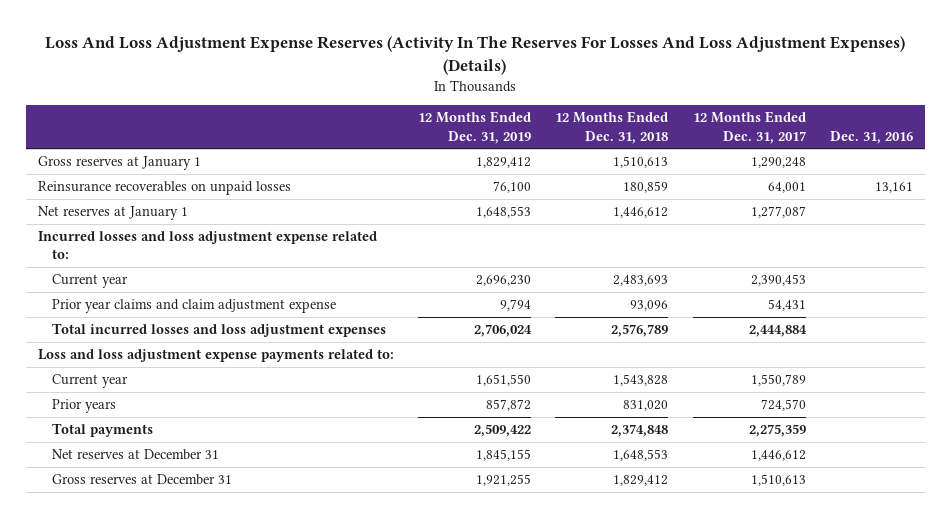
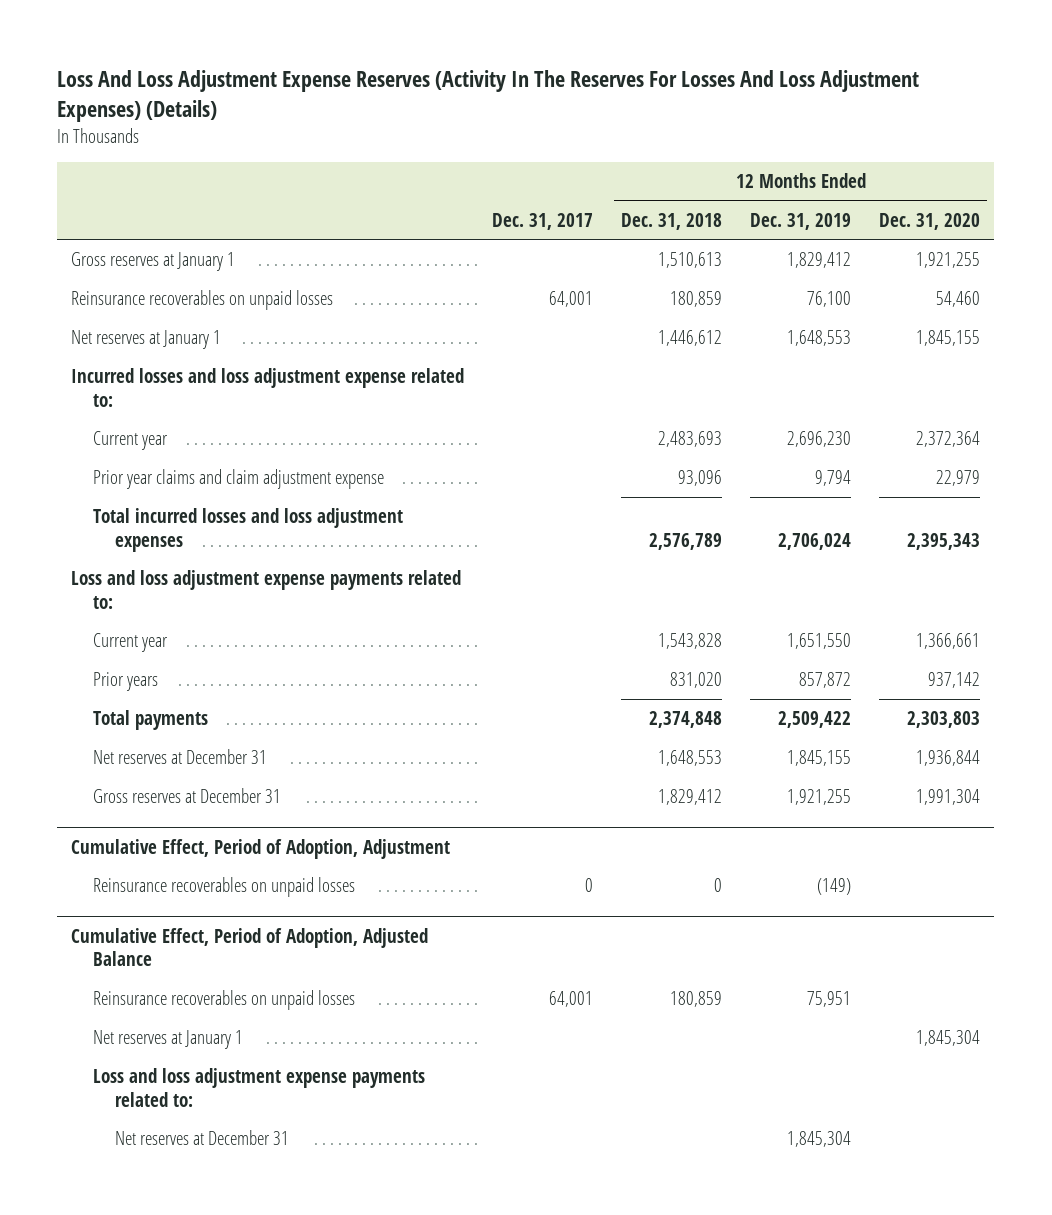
[692,111,806,144] 12 Months Ended Dec. 31, 2017 -> none
[830,130,914,144] Dec. 31, 2016 -> none
none -> [492,212,594,230] Dec. 31, 2017
none -> [879,212,981,230] Dec. 31, 2020
none -> [71,838,451,859] Cumulative Effect, Period of Adoption, Adjustment
none -> [93,877,356,898] Reinsurance recoverables on unpaid losses
none -> [71,927,429,967] Cumulative Effect, Period of Adoption, Adjusted Balance
none -> [93,990,356,1011] Reinsurance recoverables on unpaid losses
none -> [93,1030,244,1050] Net reserves at January 1
none -> [93,1068,426,1107] Loss and loss adjustment expense payments related to:
none -> [115,1130,290,1146] Net reserves at December 31

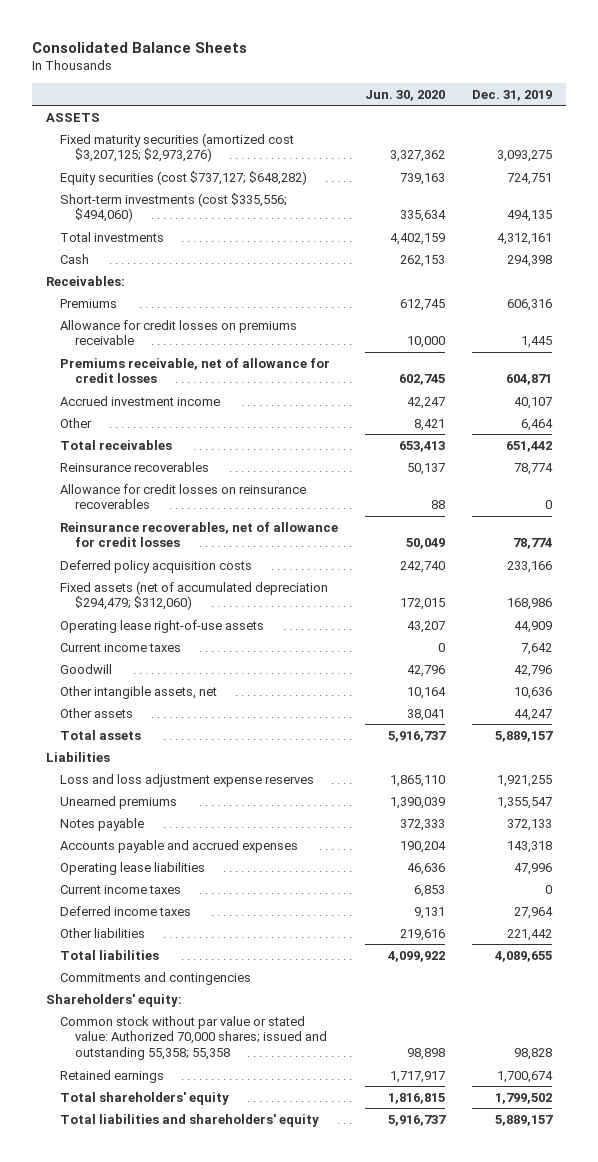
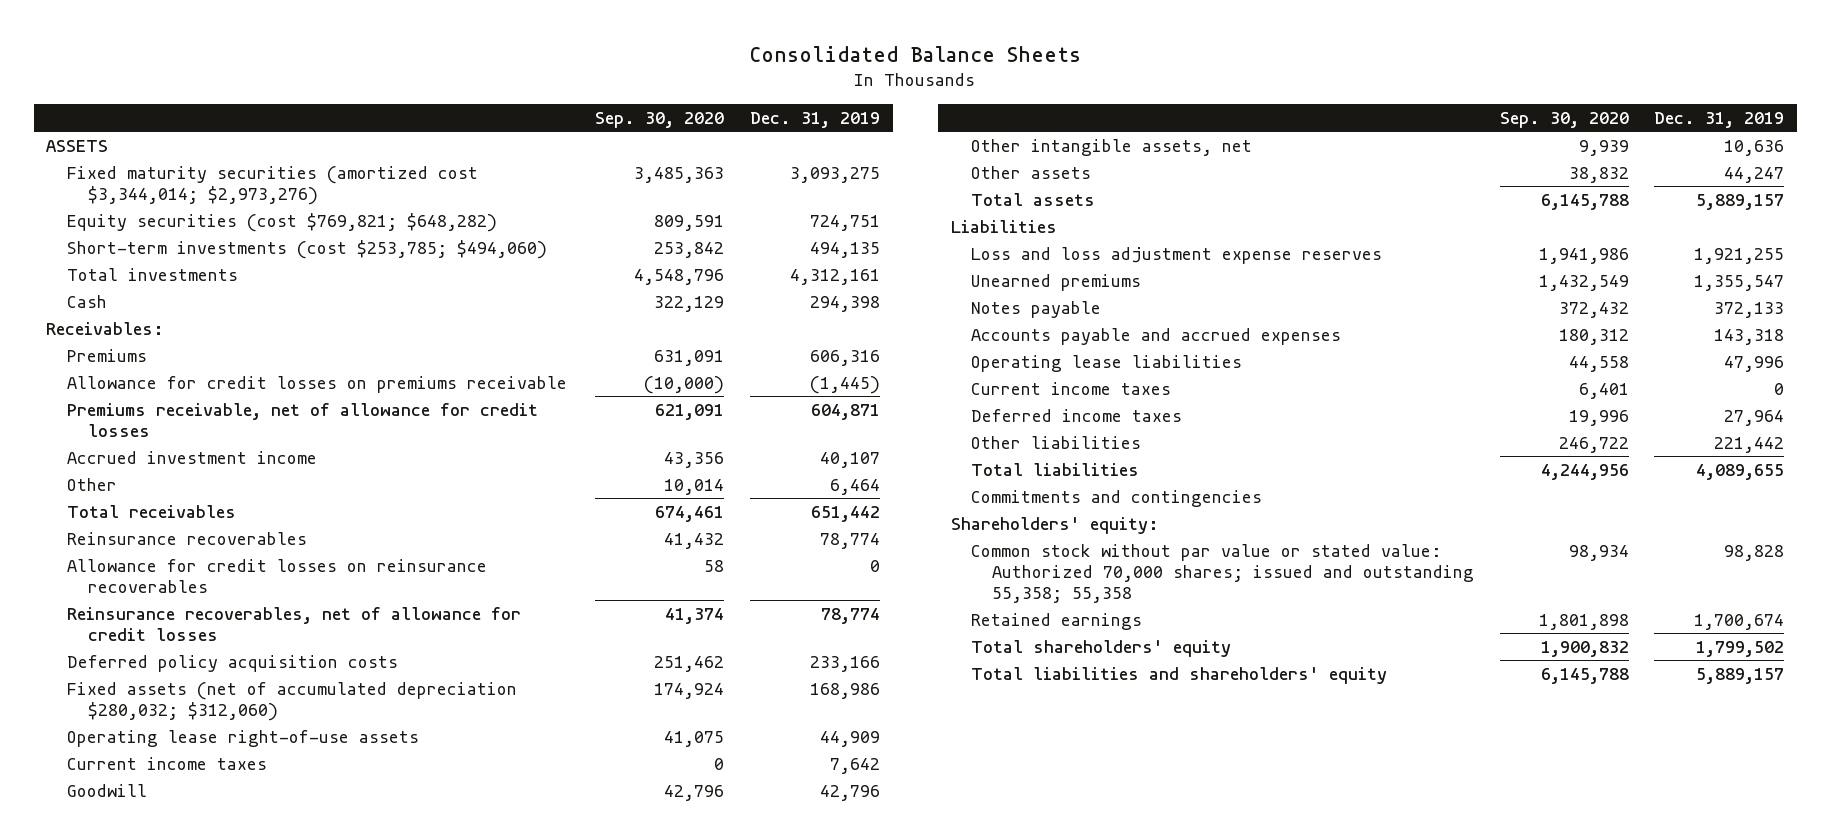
[365,89,446,101] Jun. 30, 2020 -> none
none -> [595,111,725,128] Sep. 30, 2020
[60,132,295,163] Fixed maturity securities (amortized cost $3,207,125; $2,973,276) -> [67,165,479,205] Fixed maturity securities (amortized cost $3,344,014; $2,973,276)
[60,170,308,185] Equity securities (cost $737,127; $648,282) -> [67,212,498,232] Equity securities (cost $769,821; $648,282)
[60,192,288,223] Short-term investments (cost $335,556; $494,060) -> [67,239,548,259] Short-term investments (cost $253,785; $494,060)
[521,336,553,349] 1,445 -> [809,375,880,394] (1,445)
[60,580,329,611] Fixed assets (net of accumulated depreciation $294,479; $312,060) -> [67,681,518,721] Fixed assets (net of accumulated depreciation $280,032; $312,060)

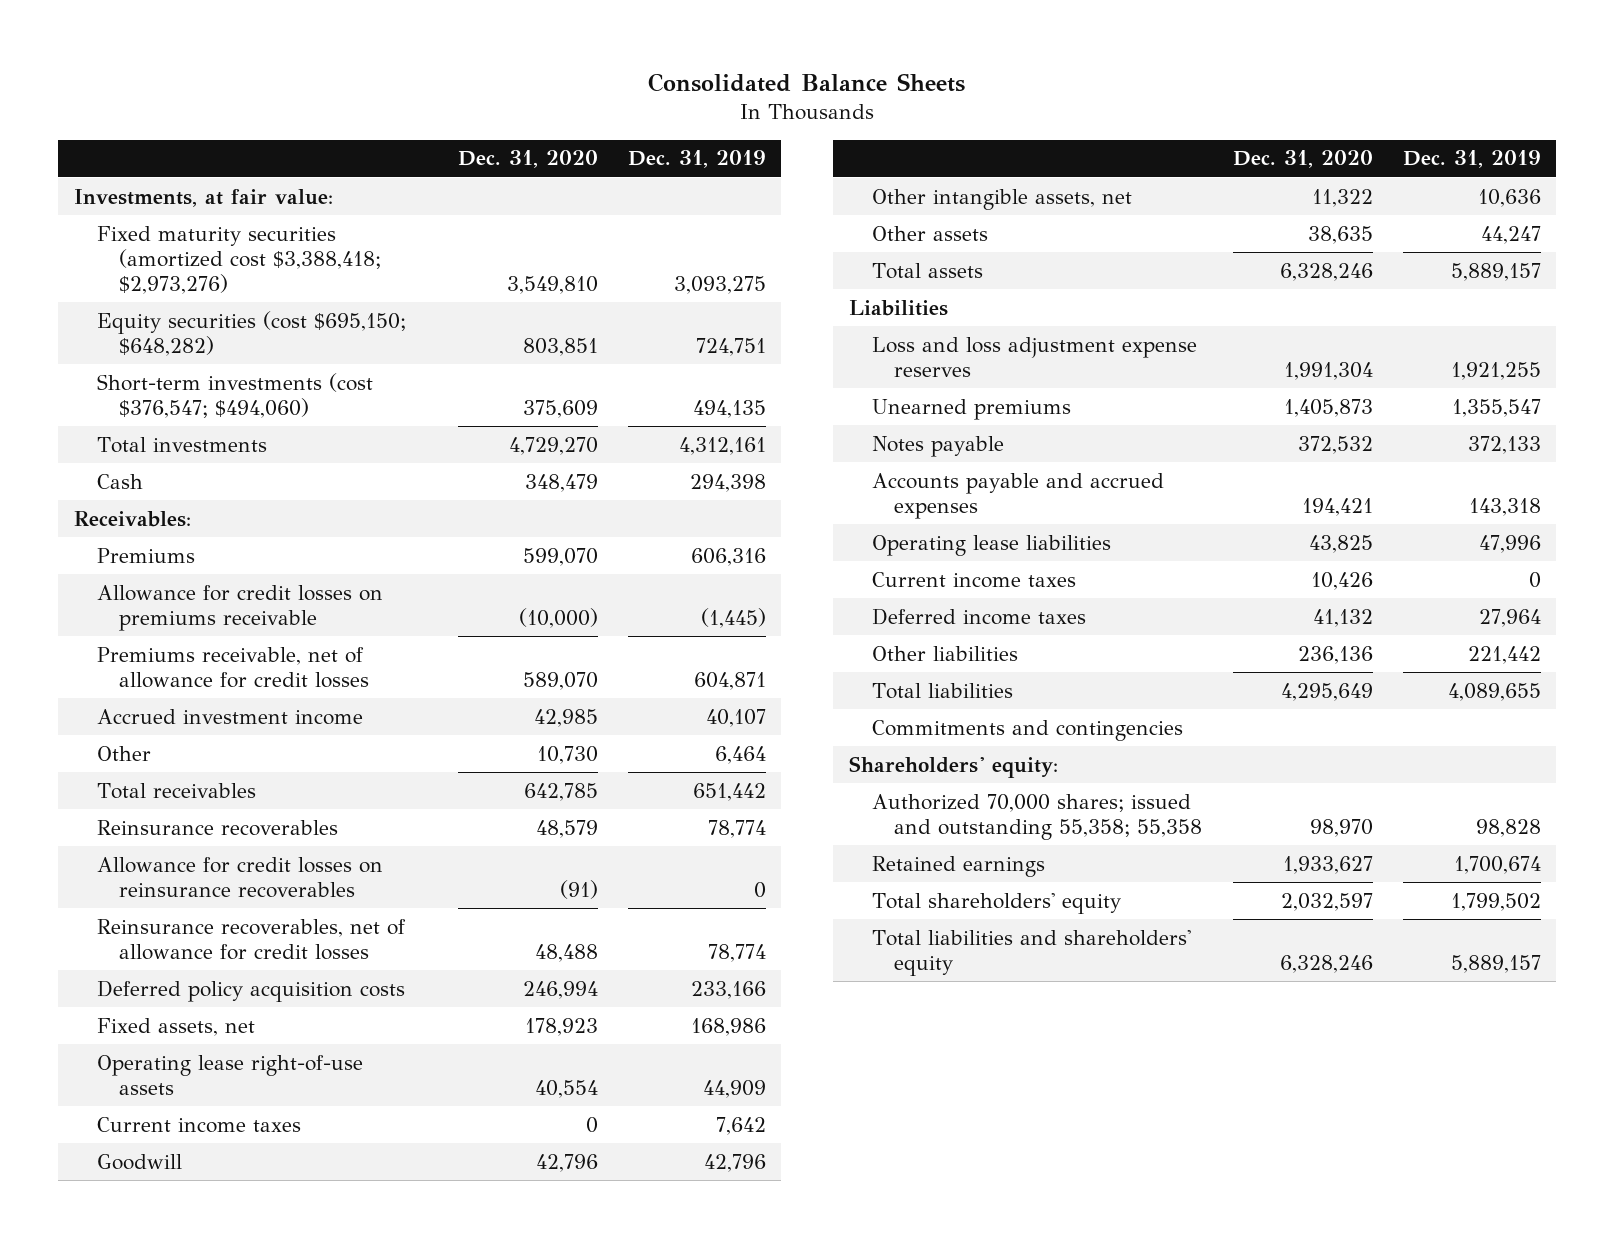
[595,111,725,128] Sep. 30, 2020 -> none
none -> [457,150,598,169] Dec. 31, 2020
[46,139,109,152] ASSETS -> none
none -> [73,188,333,207] Investments, at fair value:
[67,165,479,205] Fixed maturity securities (amortized cost $3,344,014; $2,973,276) -> [96,225,382,294] Fixed maturity securities (amortized cost $3,388,418; $2,973,276)
[67,212,498,232] Equity securities (cost $769,821; $648,282) -> [96,310,406,356] Equity securities (cost $695,150; $648,282)
[67,239,548,259] Short-term investments (cost $253,785; $494,060) -> [96,372,373,418] Short-term investments (cost $376,547; $494,060)
[67,681,518,721] Fixed assets (net of accumulated depreciation $280,032; $312,060) -> [96,1017,255,1036] Fixed assets, net
[971,543,1475,603] Common stock without par value or stated value: Authorized 70,000 shares; issued and outstanding 55,358; 55,358 -> [871,793,1203,840] Authorized 70,000 shares; issued and outstanding 55,358; 55,358

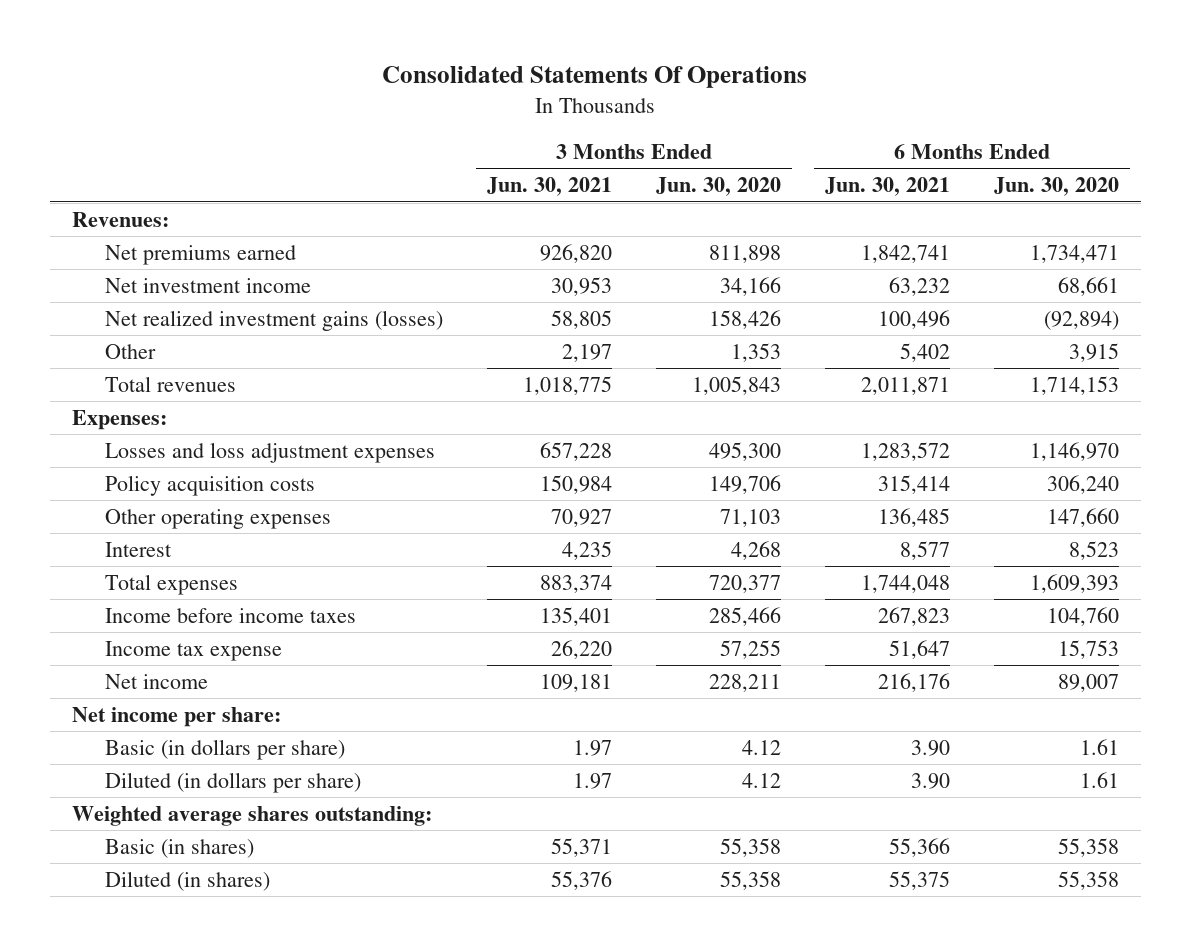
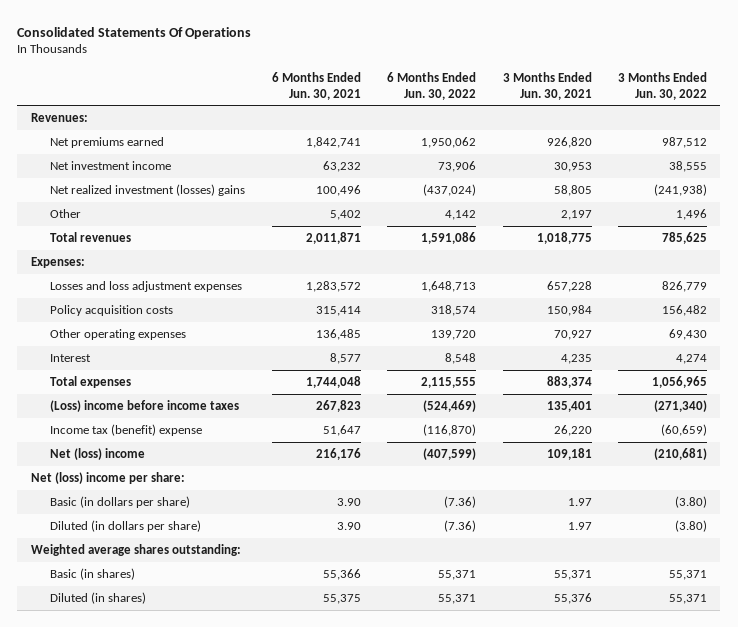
[655,177,781,197] Jun. 30, 2020 -> none
[993,177,1119,197] Jun. 30, 2020 -> none
none -> [387,71,477,100] 6 Months Ended Jun. 30, 2022
none -> [618,71,708,100] 3 Months Ended Jun. 30, 2022
[104,309,443,331] Net realized investment gains (losses) -> [50,183,246,196] Net realized investment (losses) gains
[104,607,356,623] Income before income taxes -> [50,399,240,412] (Loss) income before income taxes
[104,640,282,661] Income tax expense -> [50,423,203,436] Income tax (benefit) expense
[104,673,208,689] Net income -> [50,447,146,460] Net (loss) income
[71,706,281,727] Net income per share: -> [30,471,185,484] Net (loss) income per share:

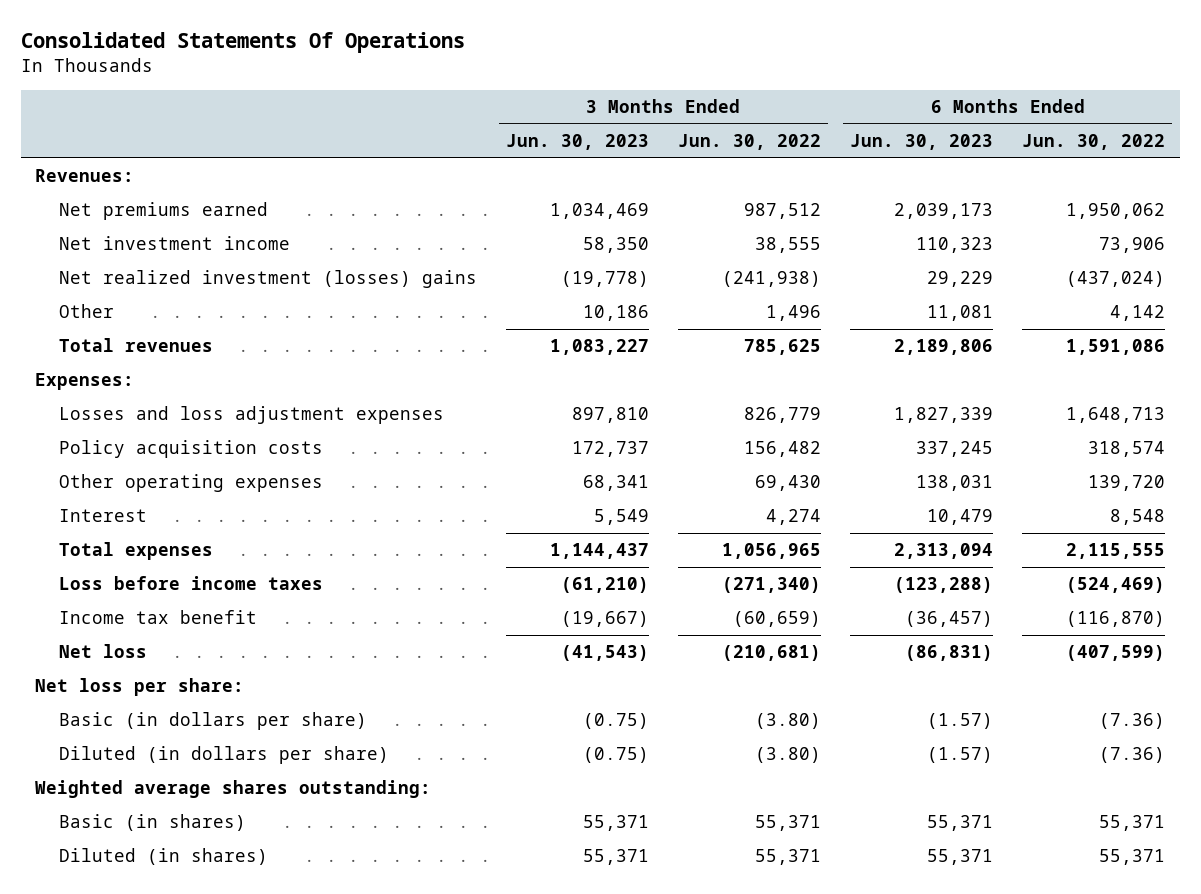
[271,71,361,100] 6 Months Ended Jun. 30, 2021 -> none
[502,71,592,100] 3 Months Ended Jun. 30, 2021 -> none
none -> [505,133,649,150] Jun. 30, 2023
none -> [850,133,994,150] Jun. 30, 2023
[50,399,240,412] (Loss) income before income taxes -> [58,576,323,591] Loss before income taxes
[50,423,203,436] Income tax (benefit) expense -> [58,610,257,625] Income tax benefit
[50,447,146,460] Net (loss) income -> [58,644,147,659] Net loss
[30,471,185,484] Net (loss) income per share: -> [35,678,245,697] Net loss per share:

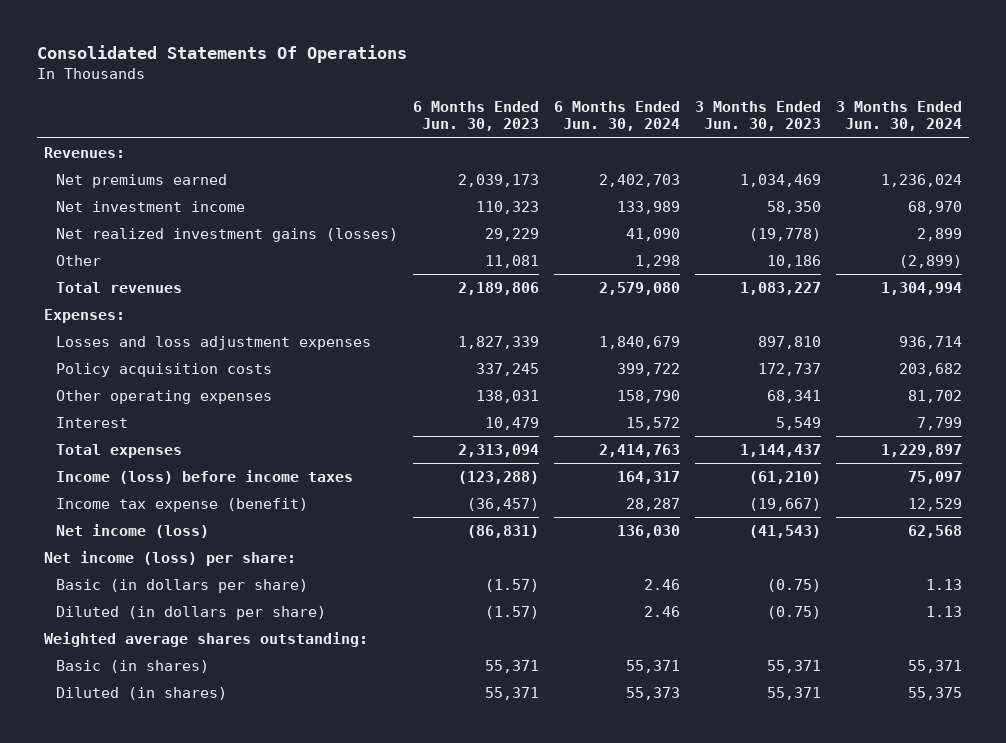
[678,133,822,150] Jun. 30, 2022 -> none
[1022,133,1166,150] Jun. 30, 2022 -> none
none -> [553,101,680,132] 6 Months Ended Jun. 30, 2024
none -> [835,101,962,132] 3 Months Ended Jun. 30, 2024
[58,270,477,289] Net realized investment (losses) gains -> [56,228,399,243] Net realized investment gains (losses)
[58,576,323,591] Loss before income taxes -> [56,470,354,485] Income (loss) before income taxes
[58,610,257,625] Income tax benefit -> [56,498,309,513] Income tax expense (benefit)
[58,644,147,659] Net loss -> [56,524,210,539] Net income (loss)
[35,678,245,697] Net loss per share: -> [44,551,297,567] Net income (loss) per share:

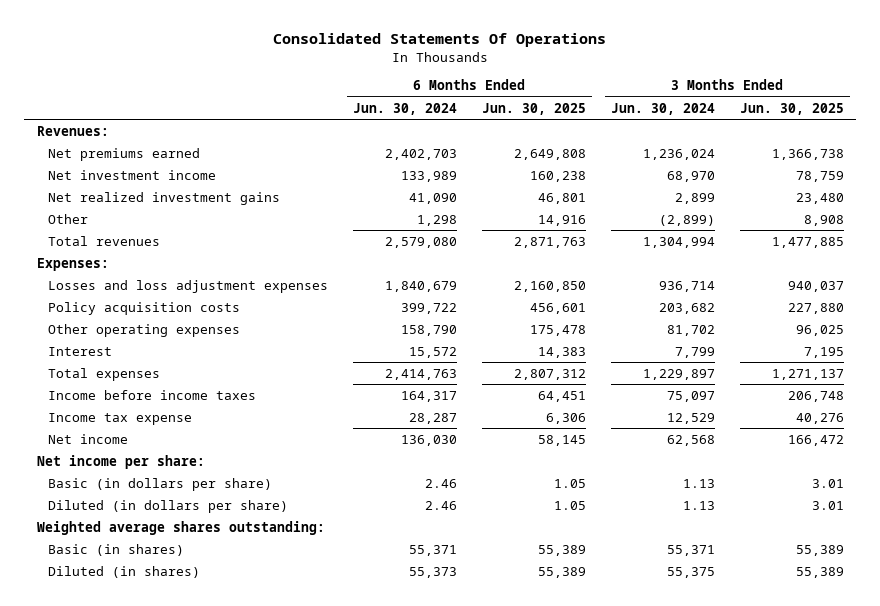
[413,101,540,132] 6 Months Ended Jun. 30, 2023 -> none
[694,101,821,132] 3 Months Ended Jun. 30, 2023 -> none
none -> [481,102,586,115] Jun. 30, 2025
none -> [739,102,844,115] Jun. 30, 2025
[56,228,399,243] Net realized investment gains (losses) -> [48,191,281,205] Net realized investment gains
[56,470,354,485] Income (loss) before income taxes -> [48,389,257,400] Income before income taxes
[56,498,309,513] Income tax expense (benefit) -> [48,412,193,425] Income tax expense
[56,524,210,539] Net income (loss) -> [48,433,129,444] Net income
[44,551,297,567] Net income (loss) per share: -> [36,454,205,469] Net income per share:

